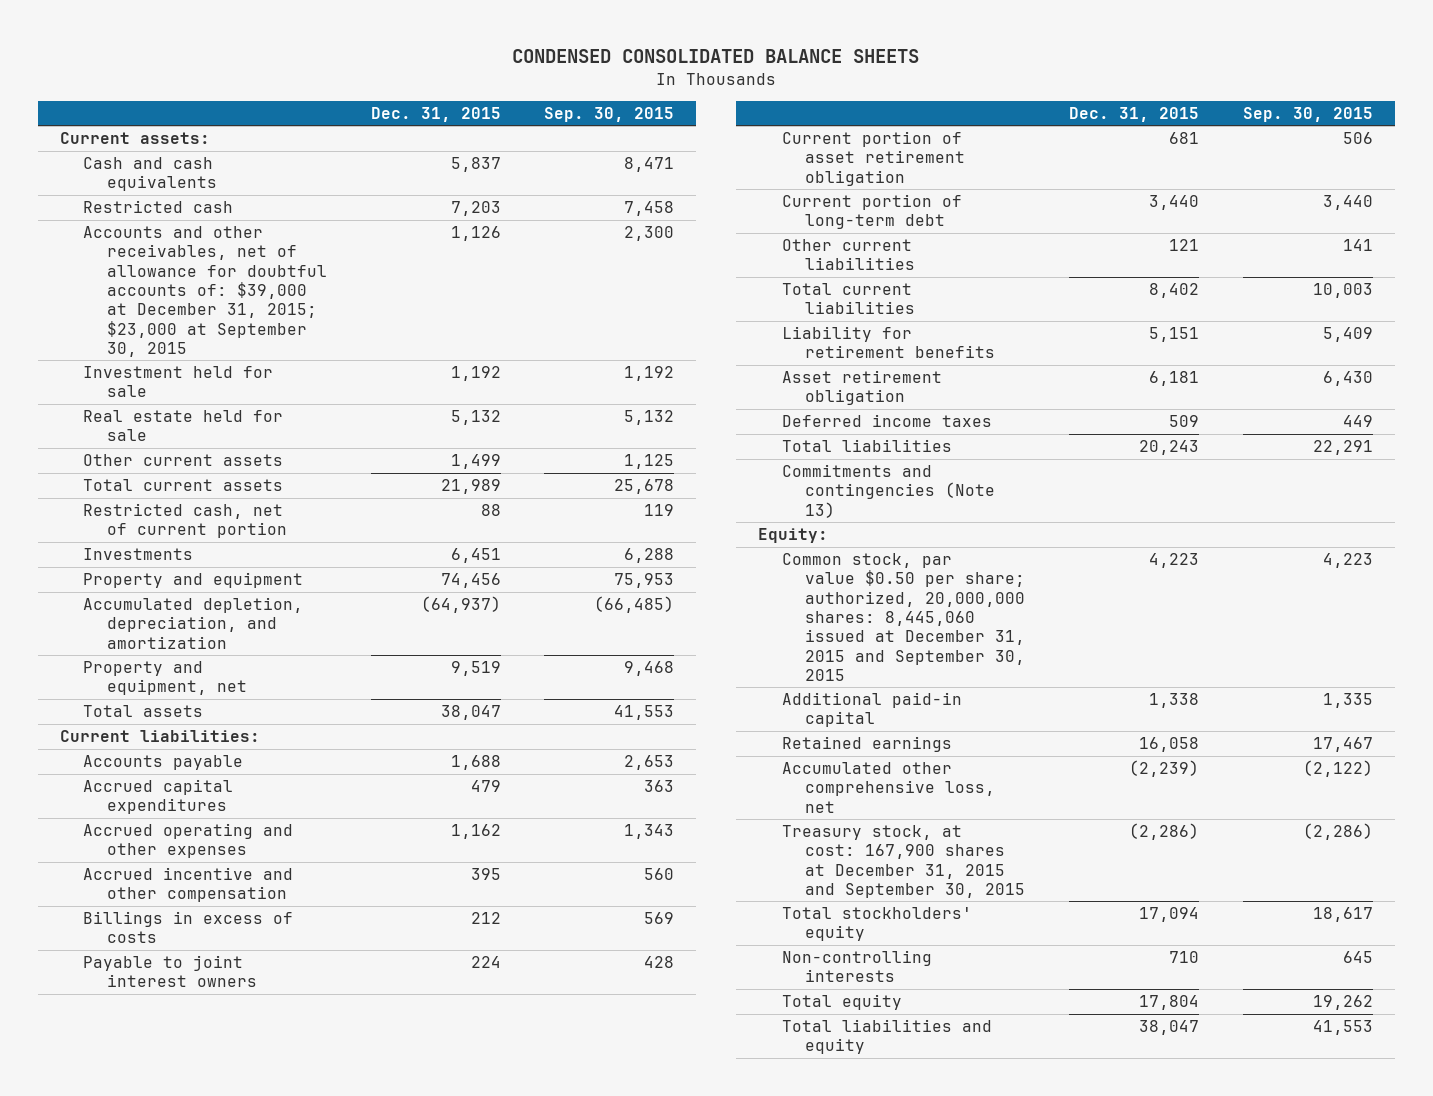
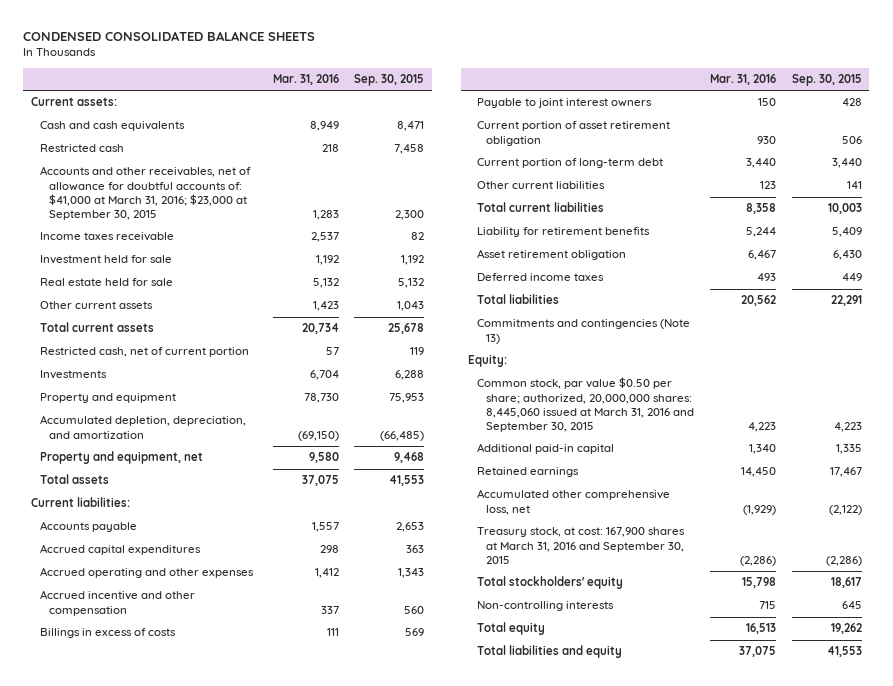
[370,107,501,123] Dec. 31, 2015 -> none
none -> [272,73,339,85] Mar. 31, 2016
[83,226,327,357] Accounts and other receivables, net of allowance for doubtful accounts of: $39,000 at December 31, 2015; $23,000 at September 30, 2015 -> [40,166,252,221] Accounts and other receivables, net of allowance for doubtful accounts of: $41,000 at March 31, 2016; $23,000 at September 30, 2015
none -> [40,232,175,242] Income taxes receivable
[624,454,675,470] 1,125 -> [397,301,425,312] 1,043
[781,553,1026,681] Common stock, par value $0.50 per share; authorized, 20,000,000 shares: 8,445,060 issued at December 31, 2015 and September 30, 2015 -> [477,377,695,433] Common stock, par value $0.50 per share; authorized, 20,000,000 shares: 8,445,060 issued at March 31, 2016 and September 30, 2015
[781,825,1026,899] Treasury stock, at cost: 167,900 shares at December 31, 2015 and September 30, 2015 -> [477,527,686,564] Treasury stock, at cost: 167,900 shares at March 31, 2016 and September 30, 2015

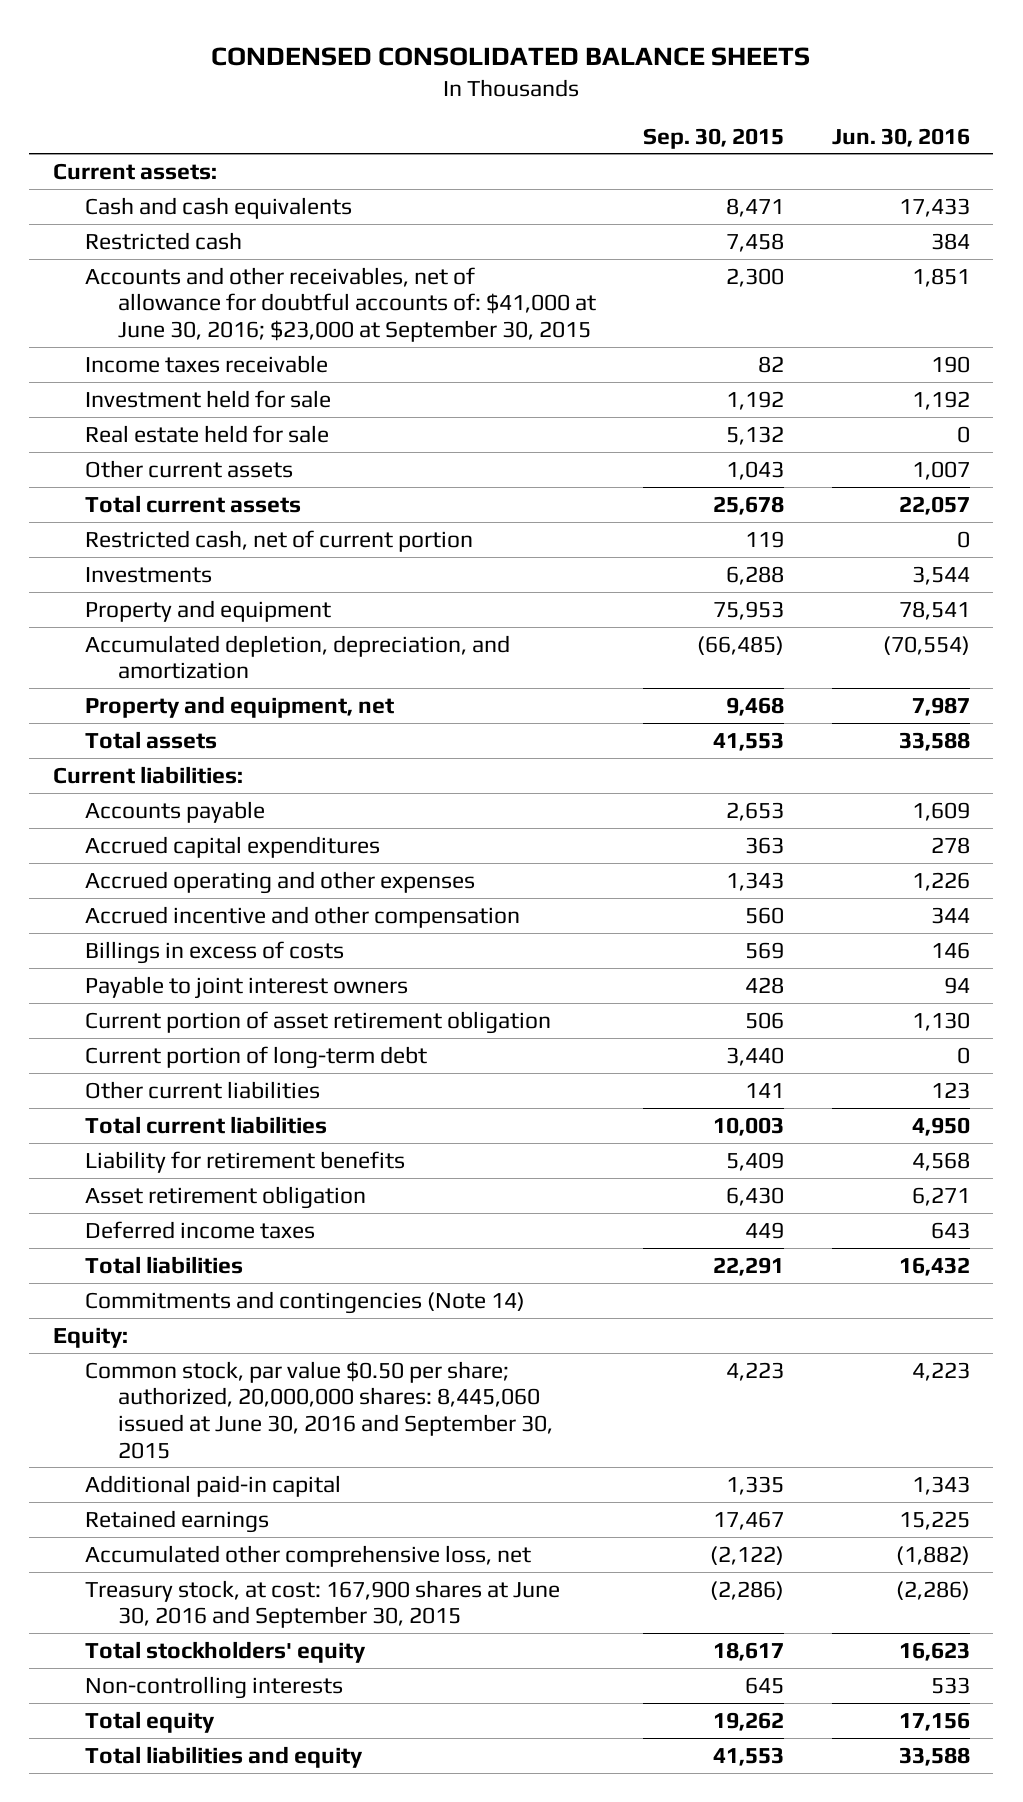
[272,73,339,85] Mar. 31, 2016 -> none
none -> [831,127,970,147] Jun. 30, 2016
[40,166,252,221] Accounts and other receivables, net of allowance for doubtful accounts of: $41,000 at March 31, 2016; $23,000 at September 30, 2015 -> [85,266,596,343] Accounts and other receivables, net of allowance for doubtful accounts of: $41,000 at June 30, 2016; $23,000 at September 30, 2015
[477,319,691,344] Commitments and contingencies (Note 13) -> [85,1290,526,1314] Commitments and contingencies (Note 14)
[477,377,695,433] Common stock, par value $0.50 per share; authorized, 20,000,000 shares: 8,445,060 issued at March 31, 2016 and September 30, 2015 -> [85,1360,553,1459] Common stock, par value $0.50 per share; authorized, 20,000,000 shares: 8,445,060 issued at June 30, 2016 and September 30, 2015
[477,527,686,564] Treasury stock, at cost: 167,900 shares at March 31, 2016 and September 30, 2015 -> [85,1579,561,1629] Treasury stock, at cost: 167,900 shares at June 30, 2016 and September 30, 2015

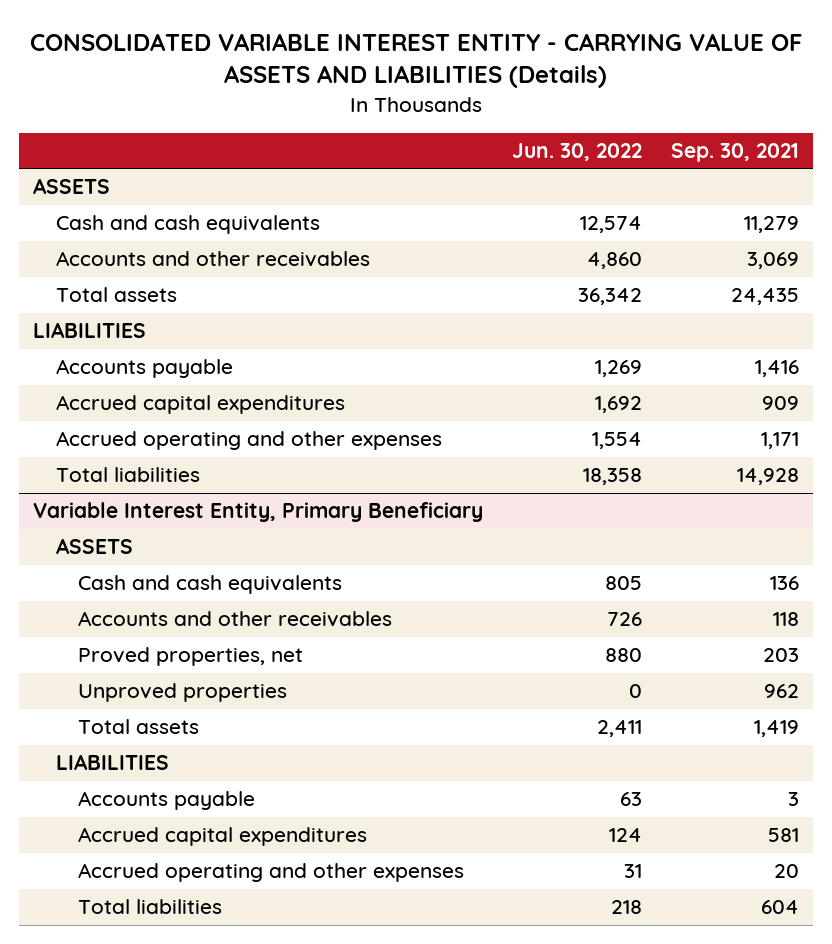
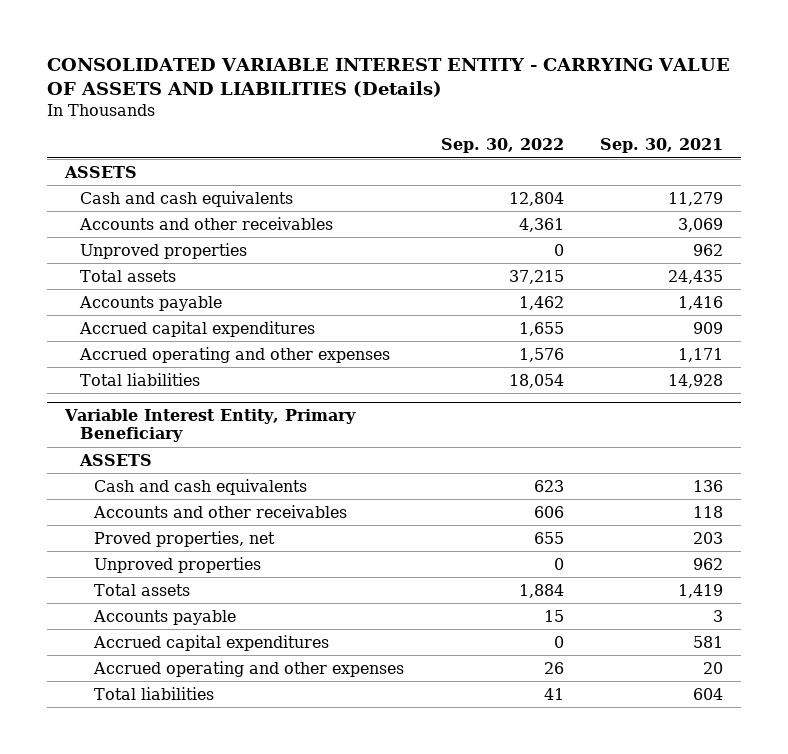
[511,142,642,161] Jun. 30, 2022 -> none
none -> [440,138,564,154] Sep. 30, 2022
none -> [79,242,247,259] Unproved properties
[33,322,147,339] LIABILITIES -> none
[55,754,169,771] LIABILITIES -> none

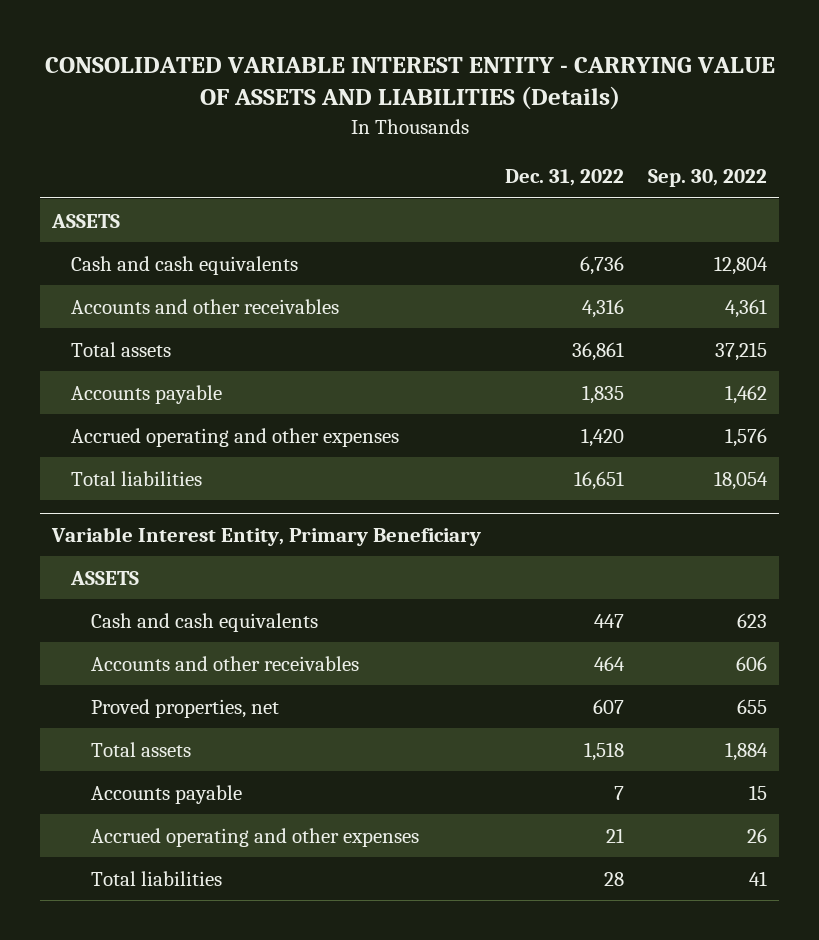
[600,138,724,154] Sep. 30, 2021 -> none
none -> [505,169,625,187] Dec. 31, 2022
[79,242,247,259] Unproved properties -> none
[78,320,315,337] Accrued capital expenditures -> none
[93,556,261,573] Unproved properties -> none
[92,634,329,651] Accrued capital expenditures -> none

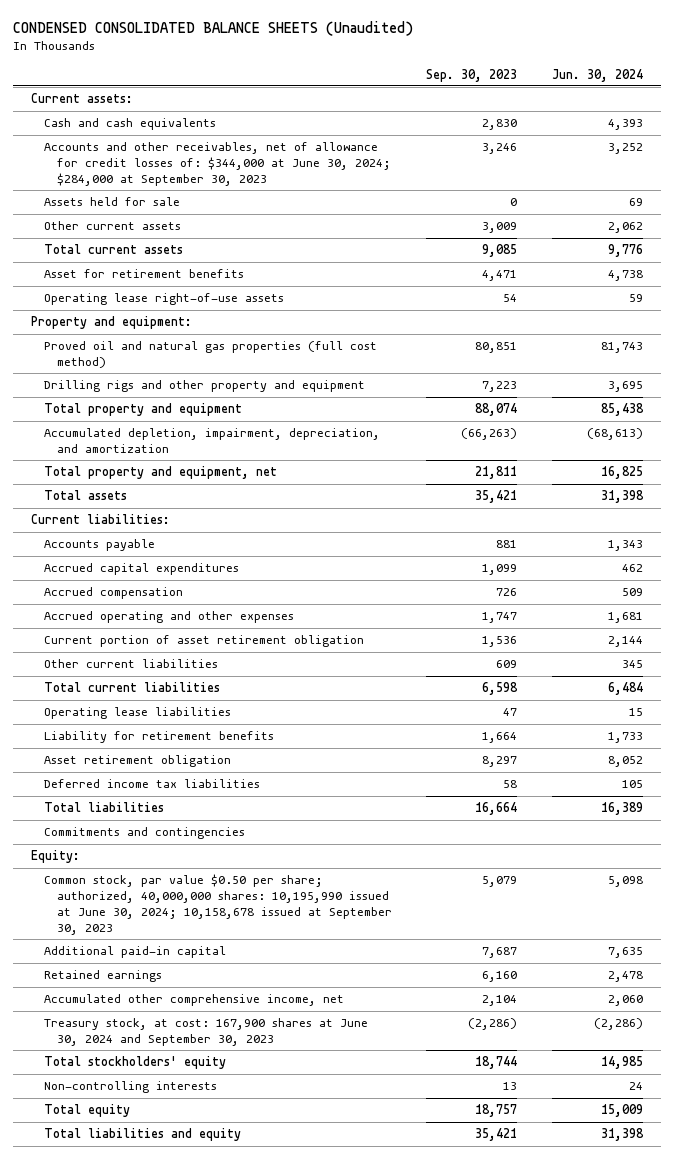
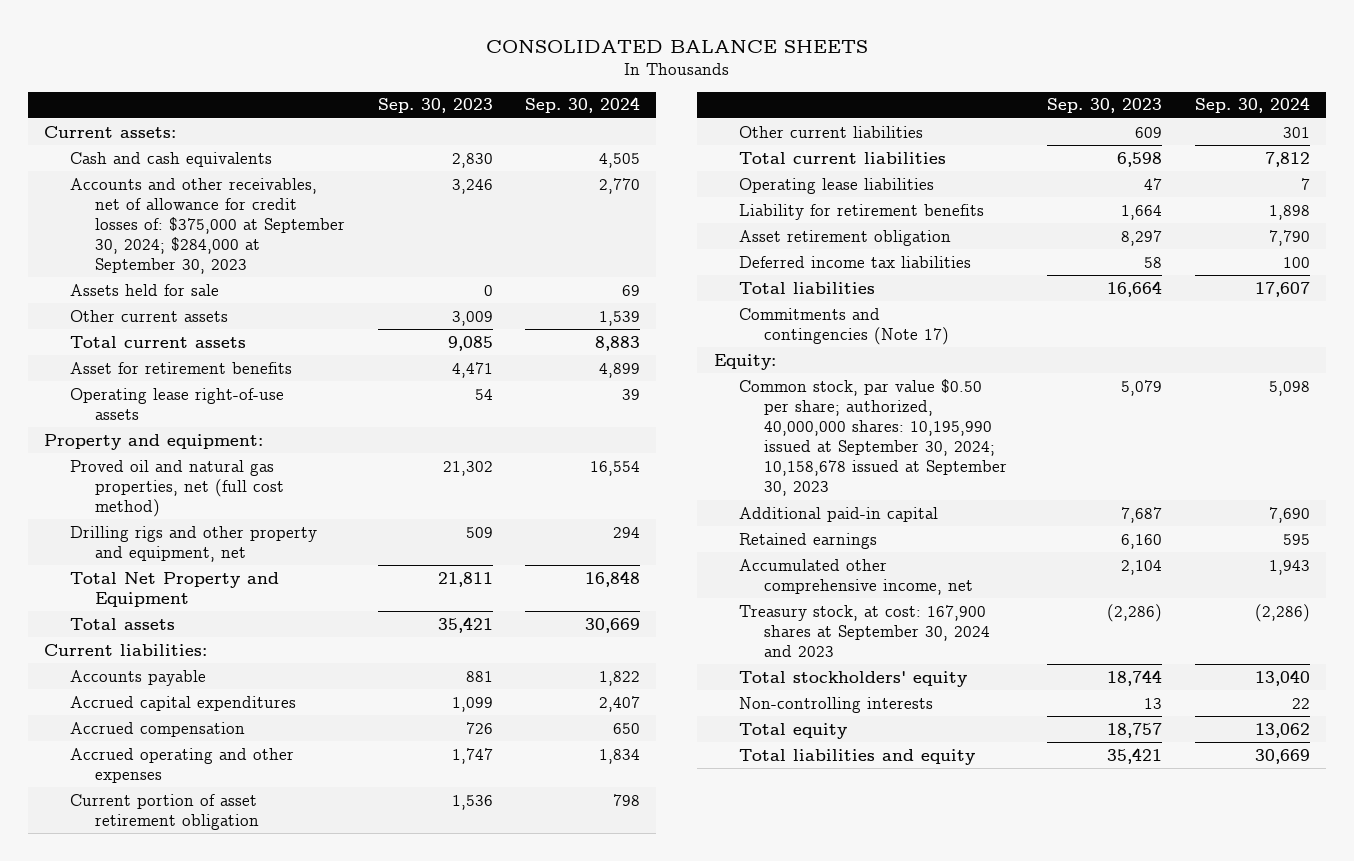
[13,20,414,36] CONDENSED CONSOLIDATED BALANCE SHEETS (Unaudited) -> [485,40,868,54] CONSOLIDATED BALANCE SHEETS
[552,68,644,82] Jun. 30, 2024 -> none
none -> [525,97,641,114] Sep. 30, 2024
[43,142,391,186] Accounts and other receivables, net of allowance for credit losses of: $344,000 at June 30, 2024; $284,000 at September 30, 2023 -> [69,177,346,275] Accounts and other receivables, net of allowance for credit losses of: $375,000 at September 30, 2024; $284,000 at September 30, 2023
[43,403,242,417] Total property and equipment -> none
[43,428,380,454] Accumulated depletion, impairment, depreciation, and amortization -> none
[43,341,377,369] Proved oil and natural gas properties (full cost method) -> [69,459,285,517] Proved oil and natural gas properties, net (full cost method)
[475,342,518,354] 80,851 -> [442,460,493,476] 21,302
[43,380,365,393] Drilling rigs and other property and equipment -> [69,525,317,562] Drilling rigs and other property and equipment, net
[482,381,518,393] 7,223 -> [465,526,493,538] 509
[43,466,277,480] Total property and equipment, net -> [69,571,279,607] Total Net Property and Equipment
[43,827,245,840] Commitments and contingencies -> [739,307,950,345] Commitments and contingencies (Note 17)
[43,874,392,935] Common stock, par value $0.50 per share; authorized, 40,000,000 shares: 10,195,990 issued at June 30, 2024; 10,158,678 issued at September 30, 2023 -> [739,378,1008,497] Common stock, par value $0.50 per share; authorized, 40,000,000 shares: 10,195,990 issued at September 30, 2024; 10,158,678 issued at September 30, 2023
[43,1018,368,1047] Treasury stock, at cost: 167,900 shares at June 30, 2024 and September 30, 2023 -> [739,604,991,657] Treasury stock, at cost: 167,900 shares at September 30, 2024 and 2023

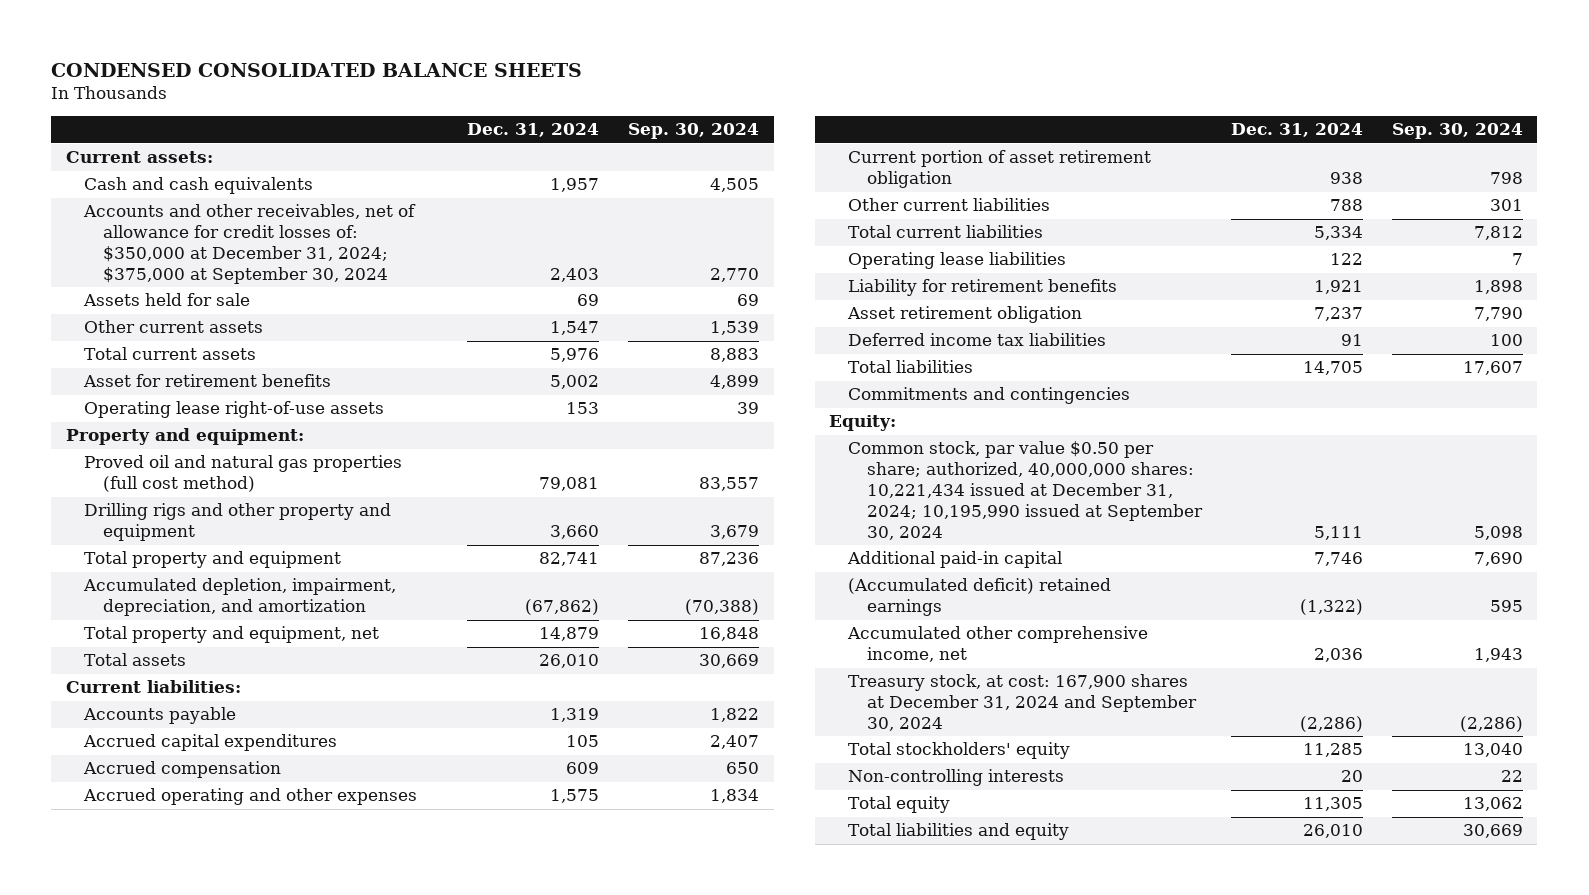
[485,40,868,54] CONSOLIDATED BALANCE SHEETS -> [51,62,583,77] CONDENSED CONSOLIDATED BALANCE SHEETS
[377,98,493,114] Sep. 30, 2023 -> none
none -> [467,123,600,138] Dec. 31, 2024
[69,177,346,275] Accounts and other receivables, net of allowance for credit losses of: $375,000 at September 30, 2024; $284,000 at September 30, 2023 -> [83,204,417,284] Accounts and other receivables, net of allowance for credit losses of: $350,000 at December 31, 2024; $375,000 at September 30, 2024
[69,459,285,517] Proved oil and natural gas properties, net (full cost method) -> [84,455,403,493] Proved oil and natural gas properties (full cost method)
[590,460,641,476] 16,554 -> [699,477,760,492] 83,557
[69,525,317,562] Drilling rigs and other property and equipment, net -> [84,503,392,542] Drilling rigs and other property and equipment
[613,526,641,538] 294 -> [710,525,760,540] 3,679
none -> [84,551,342,569] Total property and equipment
none -> [83,578,397,617] Accumulated depletion, impairment, depreciation, and amortization
[69,571,279,607] Total Net Property and Equipment -> [84,626,380,644] Total property and equipment, net
[739,307,950,345] Commitments and contingencies (Note 17) -> [848,387,1131,405] Commitments and contingencies
[739,378,1008,497] Common stock, par value $0.50 per share; authorized, 40,000,000 shares: 10,195,990 issued at September 30, 2024; 10,158,678 issued at September 30, 2023 -> [848,441,1204,540] Common stock, par value $0.50 per share; authorized, 40,000,000 shares: 10,221,434 issued at December 31, 2024; 10,195,990 issued at September 30, 2024
[739,532,878,549] Retained earnings -> [848,578,1112,617] (Accumulated deficit) retained earnings
[739,604,991,657] Treasury stock, at cost: 167,900 shares at September 30, 2024 and 2023 -> [848,674,1198,732] Treasury stock, at cost: 167,900 shares at December 31, 2024 and September 30, 2024

